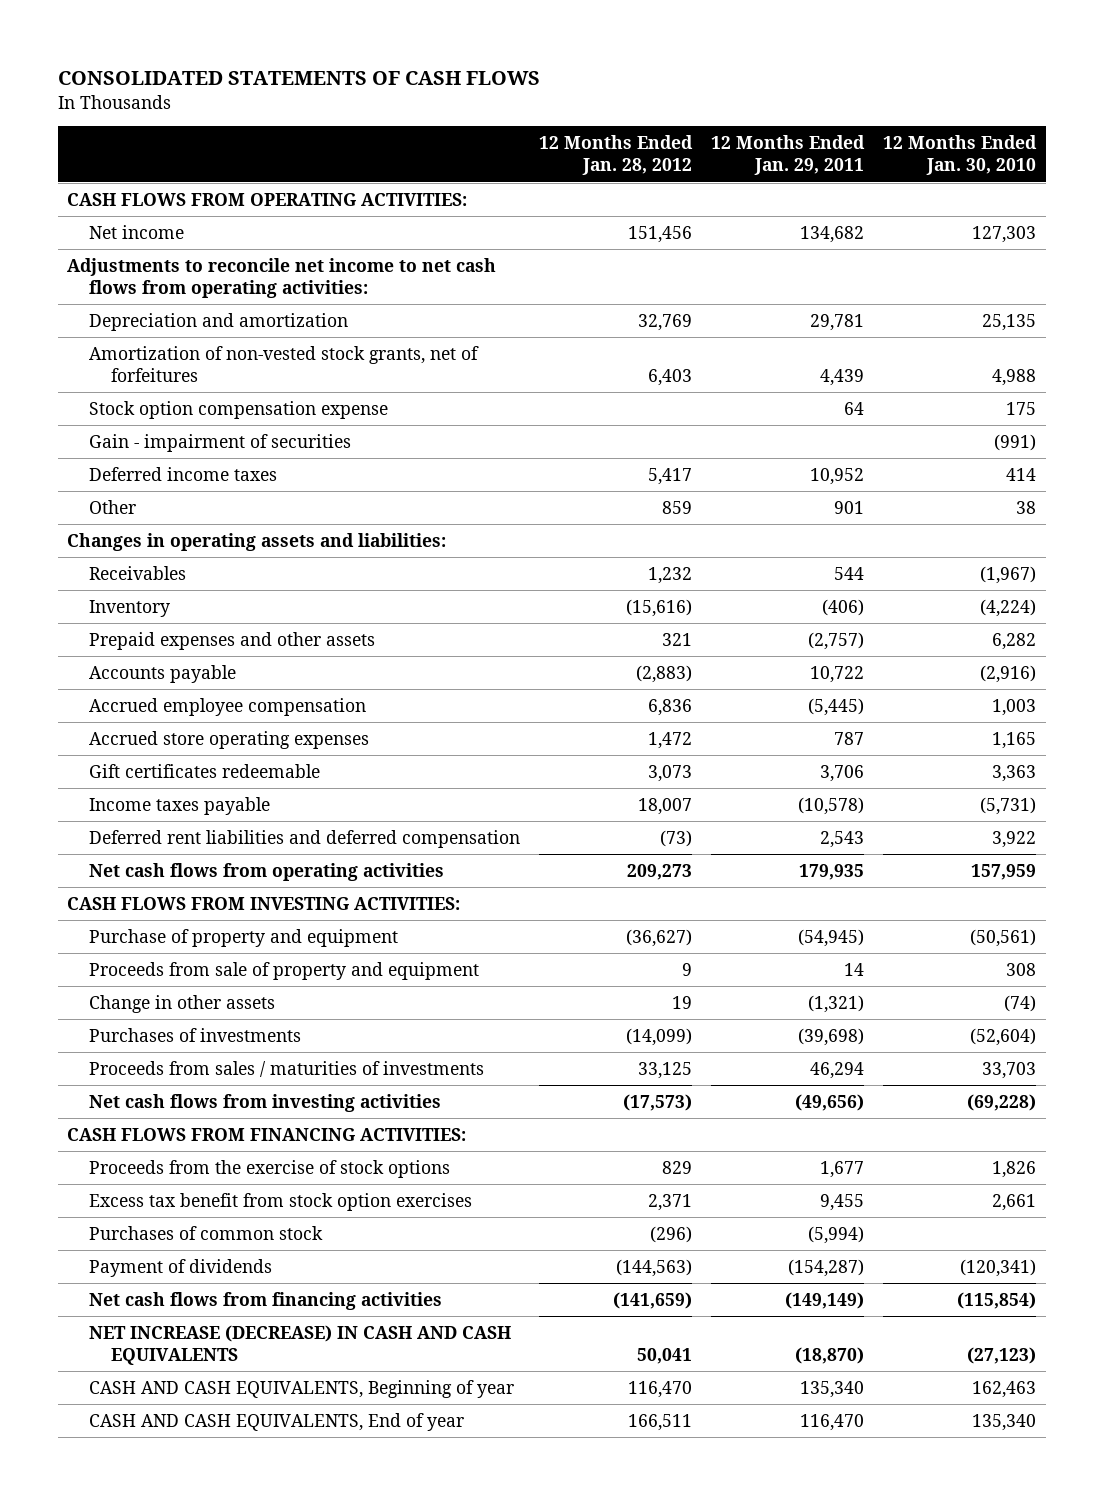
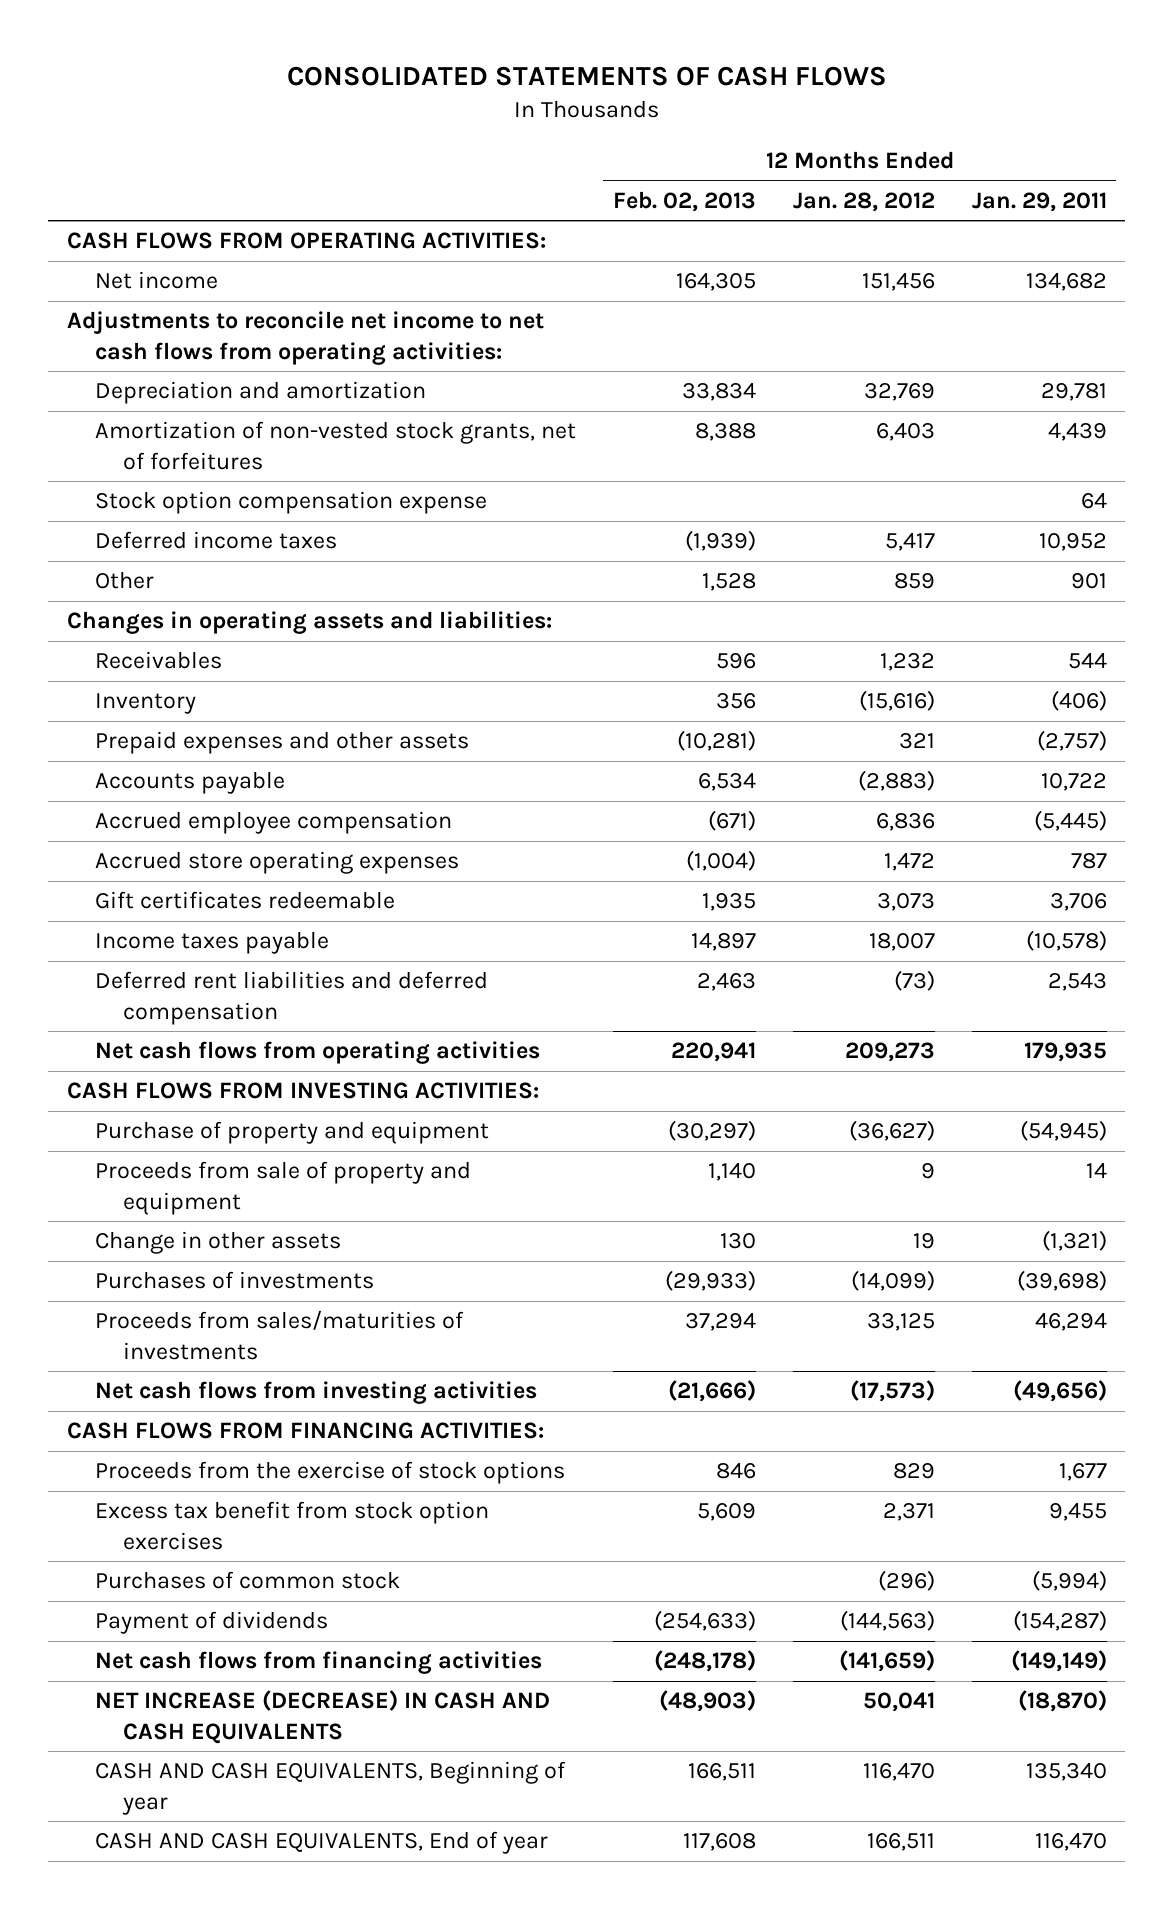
[883,135,1038,176] 12 Months Ended Jan. 30, 2010 -> none
none -> [612,191,756,213] Feb. 02, 2013
[89,433,352,452] Gain - impairment of securities -> none
[89,1060,485,1077] Proceeds from sales / maturities of investments -> [94,1310,464,1360] Proceeds from sales/maturities of investments

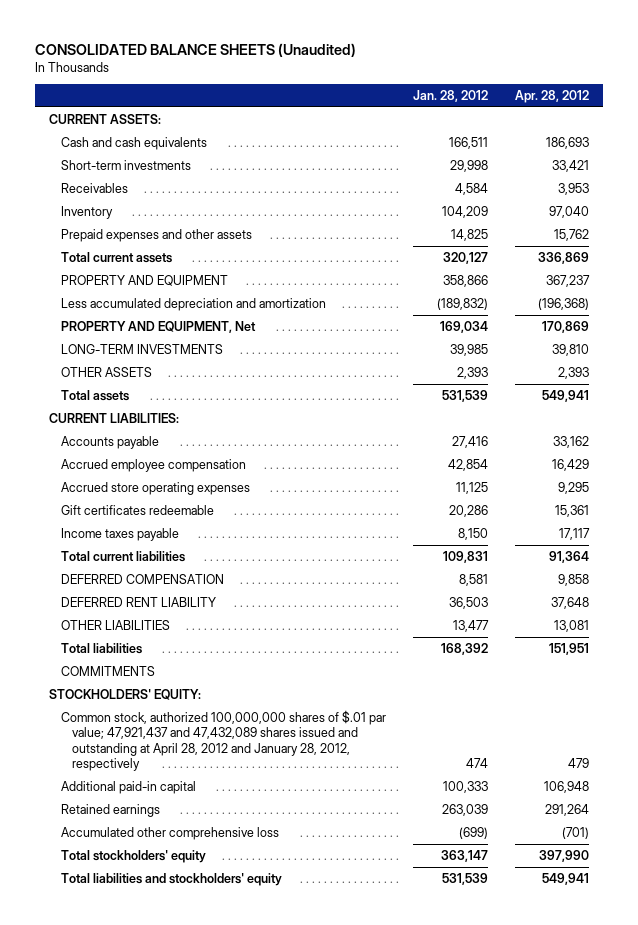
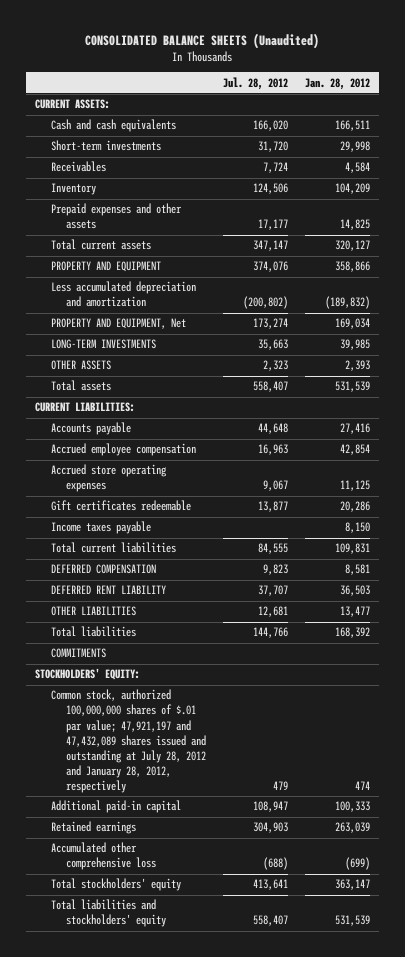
[515,90,590,104] Apr. 28, 2012 -> none
none -> [223,76,289,90] Jul. 28, 2012
[60,710,386,772] Common stock, authorized 100,000,000 shares of $.01 par value; 47,921,437 and 47,432,089 shares issued and outstanding at April 28, 2012 and January 28, 2012, respectively -> [50,689,207,793] Common stock, authorized 100,000,000 shares of $.01 par value; 47,921,197 and 47,432,089 shares issued and outstanding at July 28, 2012 and January 28, 2012, respectively

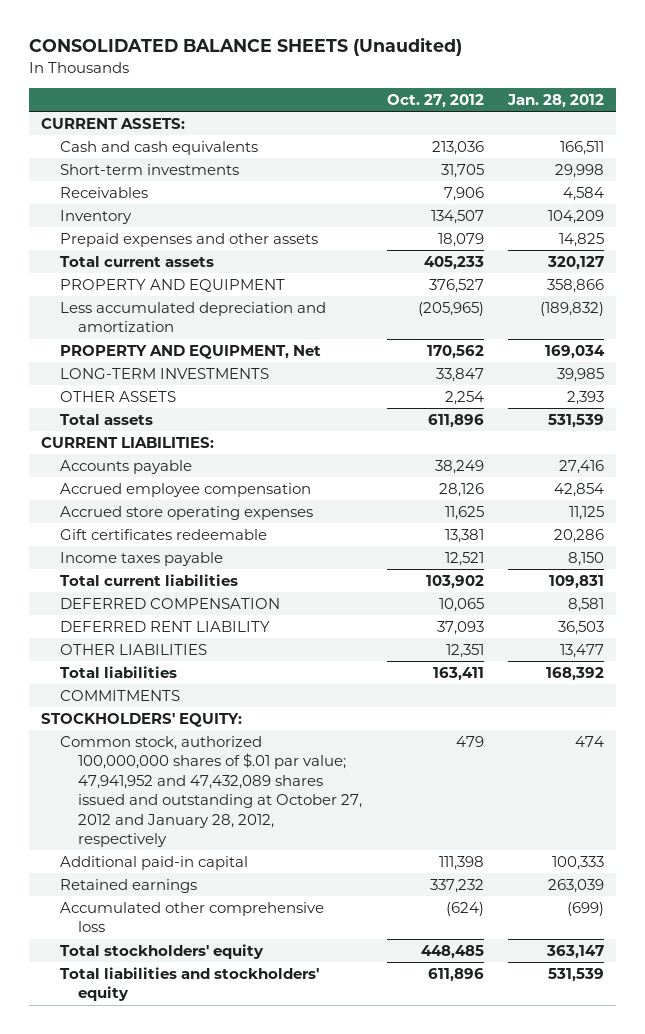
[223,76,289,90] Jul. 28, 2012 -> none
none -> [386,93,484,108] Oct. 27, 2012
[50,689,207,793] Common stock, authorized 100,000,000 shares of $.01 par value; 47,921,197 and 47,432,089 shares issued and outstanding at July 28, 2012 and January 28, 2012, respectively -> [59,735,363,847] Common stock, authorized 100,000,000 shares of $.01 par value; 47,941,952 and 47,432,089 shares issued and outstanding at October 27, 2012 and January 28, 2012, respectively

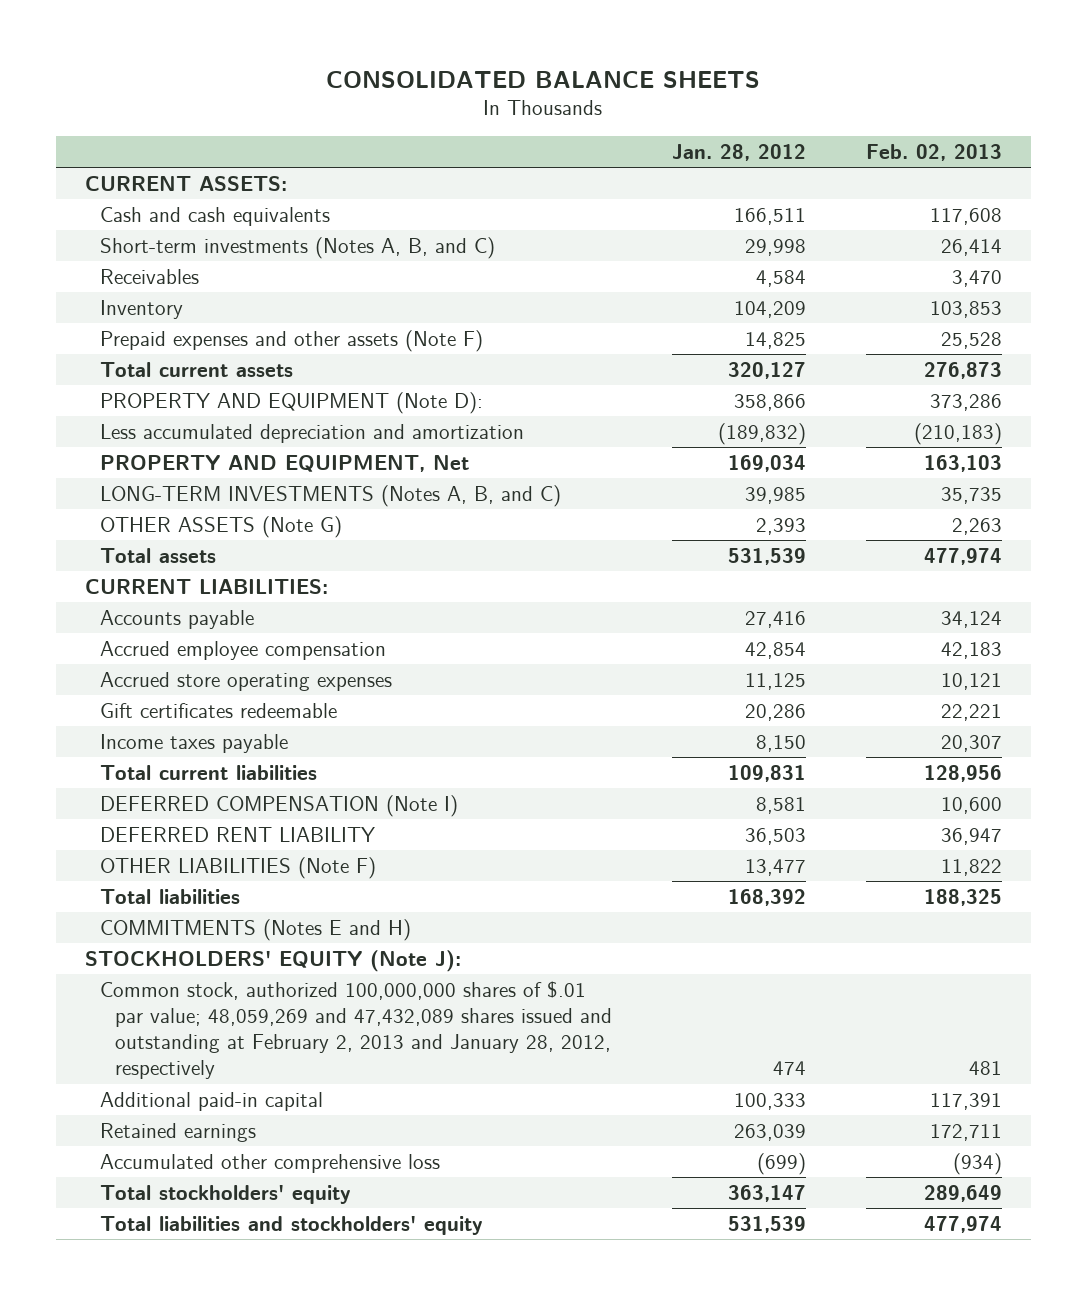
[28,37,462,57] CONSOLIDATED BALANCE SHEETS (Unaudited) -> [326,70,761,88] CONSOLIDATED BALANCE SHEETS
[386,93,484,108] Oct. 27, 2012 -> none
none -> [865,143,1002,161] Feb. 02, 2013
[59,163,239,175] Short-term investments -> [100,236,496,259] Short-term investments (Notes A, B, and C)
[59,232,318,247] Prepaid expenses and other assets -> [100,329,484,352] Prepaid expenses and other assets (Note F)
[59,278,285,292] PROPERTY AND EQUIPMENT -> [100,391,484,414] PROPERTY AND EQUIPMENT (Note D):
[59,367,269,379] LONG-TERM INVESTMENTS -> [100,484,562,507] LONG-TERM INVESTMENTS (Notes A, B, and C)
[59,390,176,402] OTHER ASSETS -> [100,515,343,538] OTHER ASSETS (Note G)
[59,597,280,609] DEFERRED COMPENSATION -> [100,794,459,817] DEFERRED COMPENSATION (Note I)
[59,643,207,655] OTHER LIABILITIES -> [100,856,377,879] OTHER LIABILITIES (Note F)
[59,689,180,701] COMMITMENTS -> [100,918,412,941] COMMITMENTS (Notes E and H)
[40,712,242,727] STOCKHOLDERS' EQUITY: -> [85,949,462,972] STOCKHOLDERS' EQUITY (Note J):
[59,735,363,847] Common stock, authorized 100,000,000 shares of $.01 par value; 47,941,952 and 47,432,089 shares issued and outstanding at October 27, 2012 and January 28, 2012, respectively -> [100,980,613,1080] Common stock, authorized 100,000,000 shares of $.01 par value; 48,059,269 and 47,432,089 shares issued and outstanding at February 2, 2013 and January 28, 2012, respectively

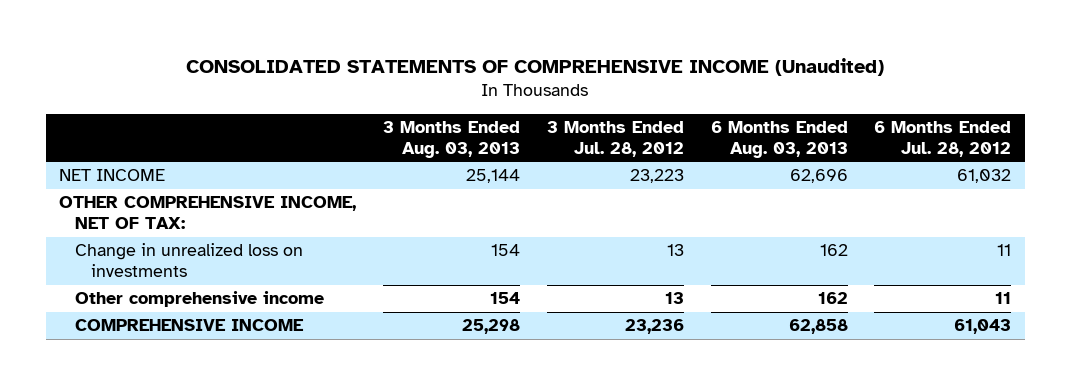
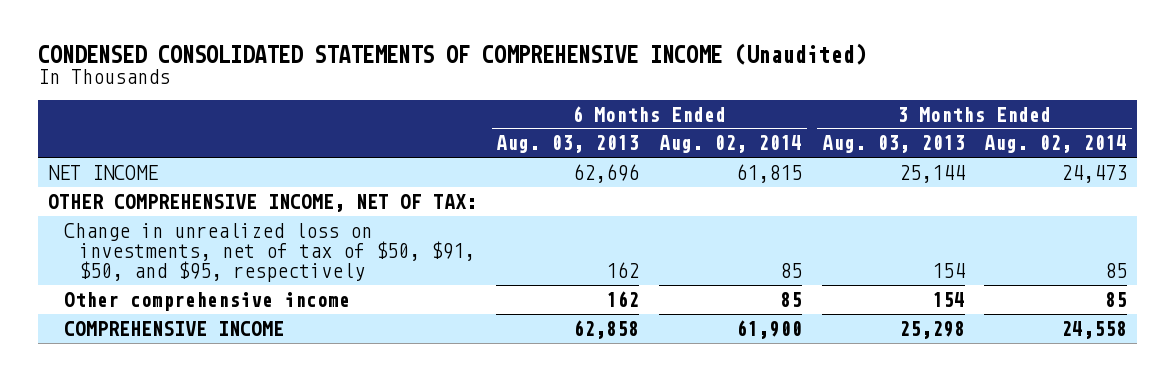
[186,57,885,76] CONSOLIDATED STATEMENTS OF COMPREHENSIVE INCOME (Unaudited) -> [38,42,867,65] CONDENSED CONSOLIDATED STATEMENTS OF COMPREHENSIVE INCOME (Unaudited)
[546,120,684,158] 3 Months Ended Jul. 28, 2012 -> none
[874,120,1012,158] 6 Months Ended Jul. 28, 2012 -> none
none -> [659,135,803,154] Aug. 02, 2014
none -> [984,135,1128,154] Aug. 02, 2014
[75,243,304,278] Change in unrealized loss on investments -> [63,222,476,282] Change in unrealized loss on investments, net of tax of $50, $91, $50, and $95, respectively

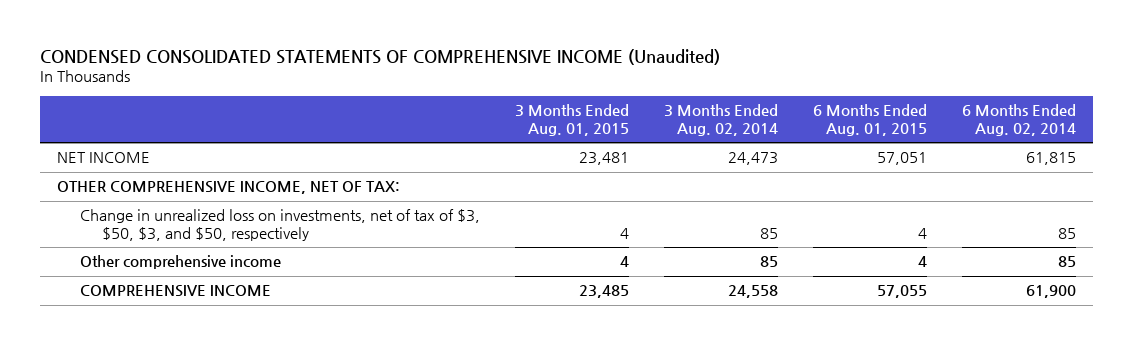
[496,135,640,154] Aug. 03, 2013 -> none
[821,135,965,154] Aug. 03, 2013 -> none
none -> [514,104,629,136] 3 Months Ended Aug. 01, 2015
none -> [812,104,927,136] 6 Months Ended Aug. 01, 2015
[63,222,476,282] Change in unrealized loss on investments, net of tax of $50, $91, $50, and $95, respectively -> [79,209,480,242] Change in unrealized loss on investments, net of tax of $3, $50, $3, and $50, respectively

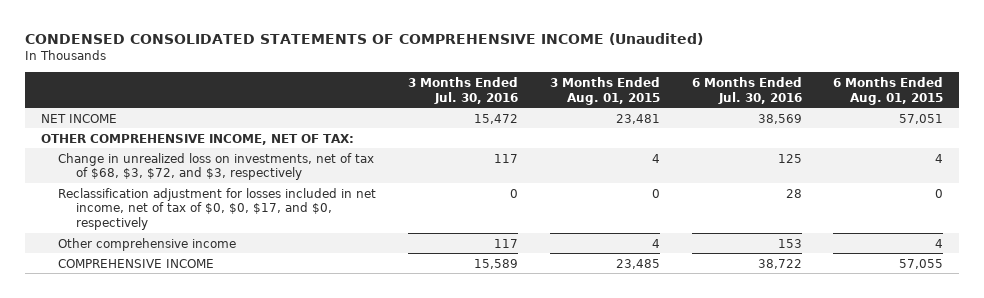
[663,104,778,136] 3 Months Ended Aug. 02, 2014 -> none
[961,104,1076,136] 6 Months Ended Aug. 02, 2014 -> none
none -> [408,77,519,104] 3 Months Ended Jul. 30, 2016
none -> [691,77,802,104] 6 Months Ended Jul. 30, 2016
[79,209,480,242] Change in unrealized loss on investments, net of tax of $3, $50, $3, and $50, respectively -> [58,152,375,181] Change in unrealized loss on investments, net of tax of $68, $3, $72, and $3, respectively
none -> [58,187,377,230] Reclassification adjustment for losses included in net income, net of tax of $0, $0, $17, and $0, respectively

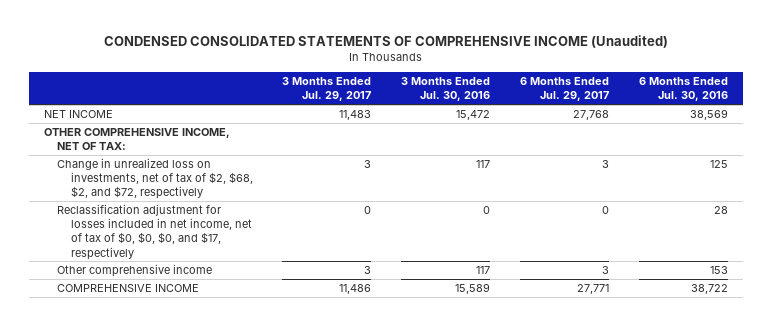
[549,77,660,105] 3 Months Ended Aug. 01, 2015 -> none
[833,77,944,105] 6 Months Ended Aug. 01, 2015 -> none
none -> [282,77,372,102] 3 Months Ended Jul. 29, 2017
none -> [520,77,610,102] 6 Months Ended Jul. 29, 2017
[58,152,375,181] Change in unrealized loss on investments, net of tax of $68, $3, $72, and $3, respectively -> [57,157,253,200] Change in unrealized loss on investments, net of tax of $2, $68, $2, and $72, respectively
[58,187,377,230] Reclassification adjustment for losses included in net income, net of tax of $0, $0, $17, and $0, respectively -> [57,203,252,260] Reclassification adjustment for losses included in net income, net of tax of $0, $0, $0, and $17, respectively

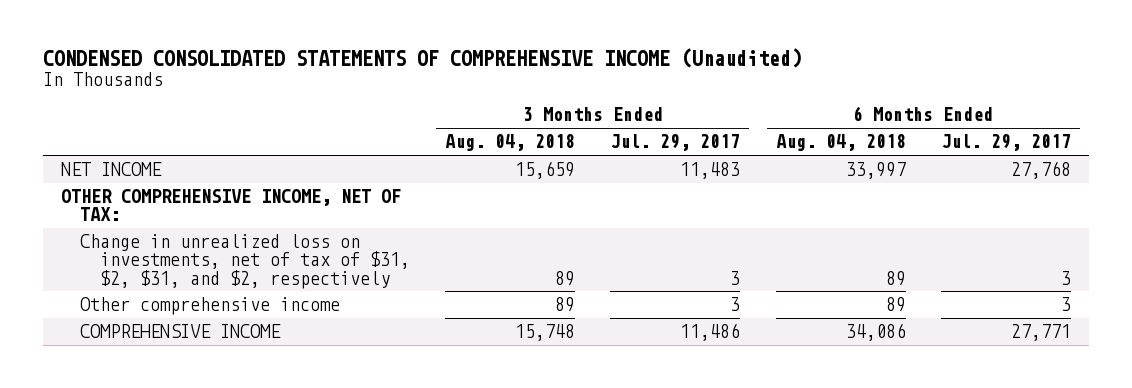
[401,77,491,102] 3 Months Ended Jul. 30, 2016 -> none
[639,77,729,102] 6 Months Ended Jul. 30, 2016 -> none
none -> [445,134,576,152] Aug. 04, 2018
none -> [775,134,906,152] Aug. 04, 2018
[57,203,252,260] Reclassification adjustment for losses included in net income, net of tax of $0, $0, $0, and $17, respectively -> none
[57,157,253,200] Change in unrealized loss on investments, net of tax of $2, $68, $2, and $72, respectively -> [80,234,410,289] Change in unrealized loss on investments, net of tax of $31, $2, $31, and $2, respectively

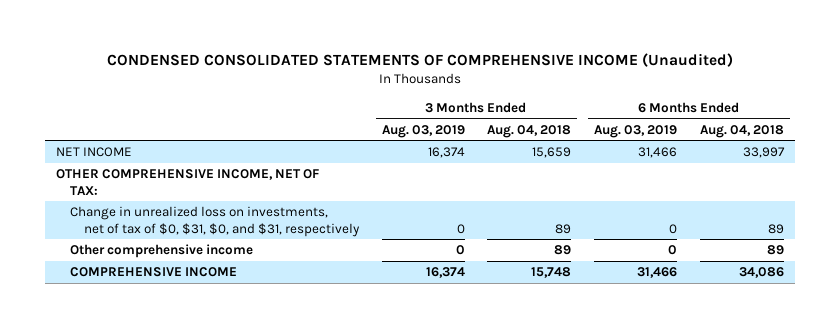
[610,134,741,152] Jul. 29, 2017 -> none
[941,134,1072,152] Jul. 29, 2017 -> none
none -> [381,124,465,138] Aug. 03, 2019
none -> [594,124,678,138] Aug. 03, 2019
[80,234,410,289] Change in unrealized loss on investments, net of tax of $31, $2, $31, and $2, respectively -> [69,206,360,237] Change in unrealized loss on investments, net of tax of $0, $31, $0, and $31, respectively

